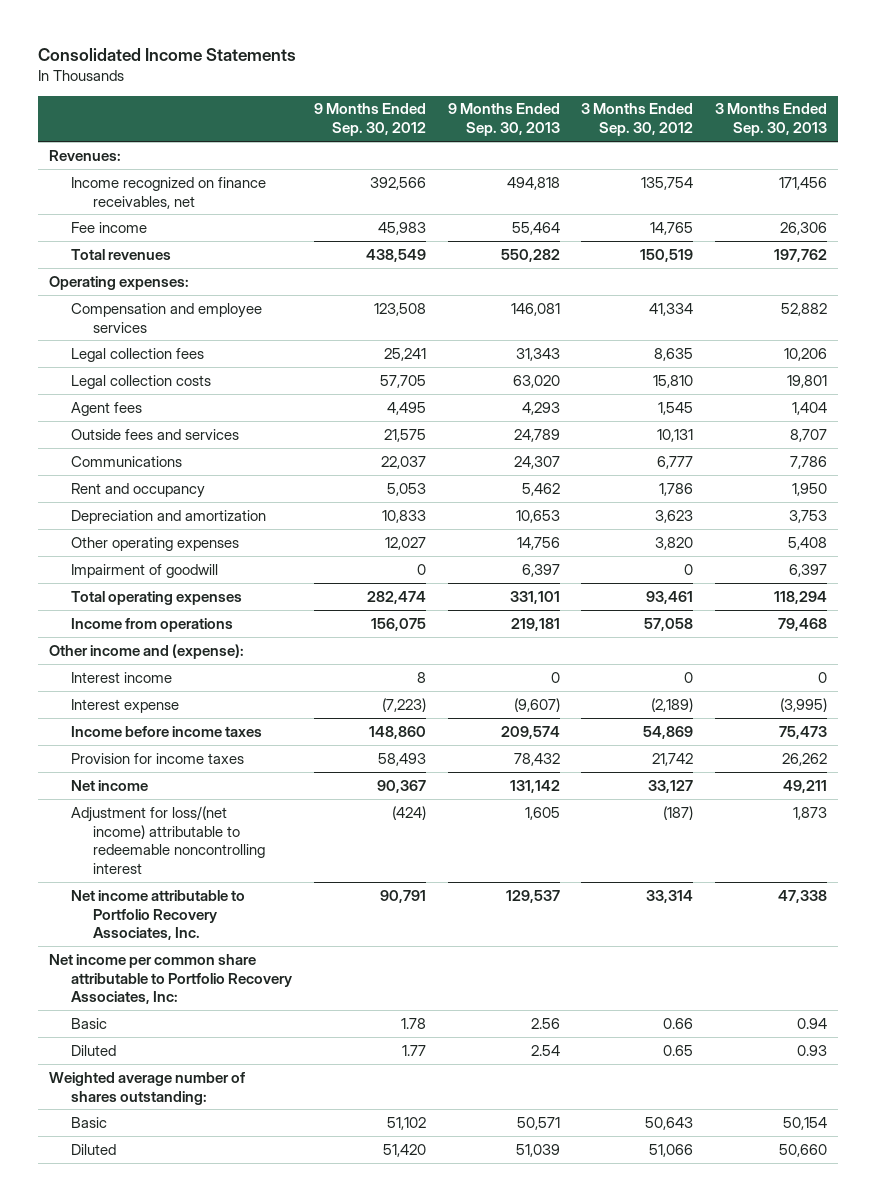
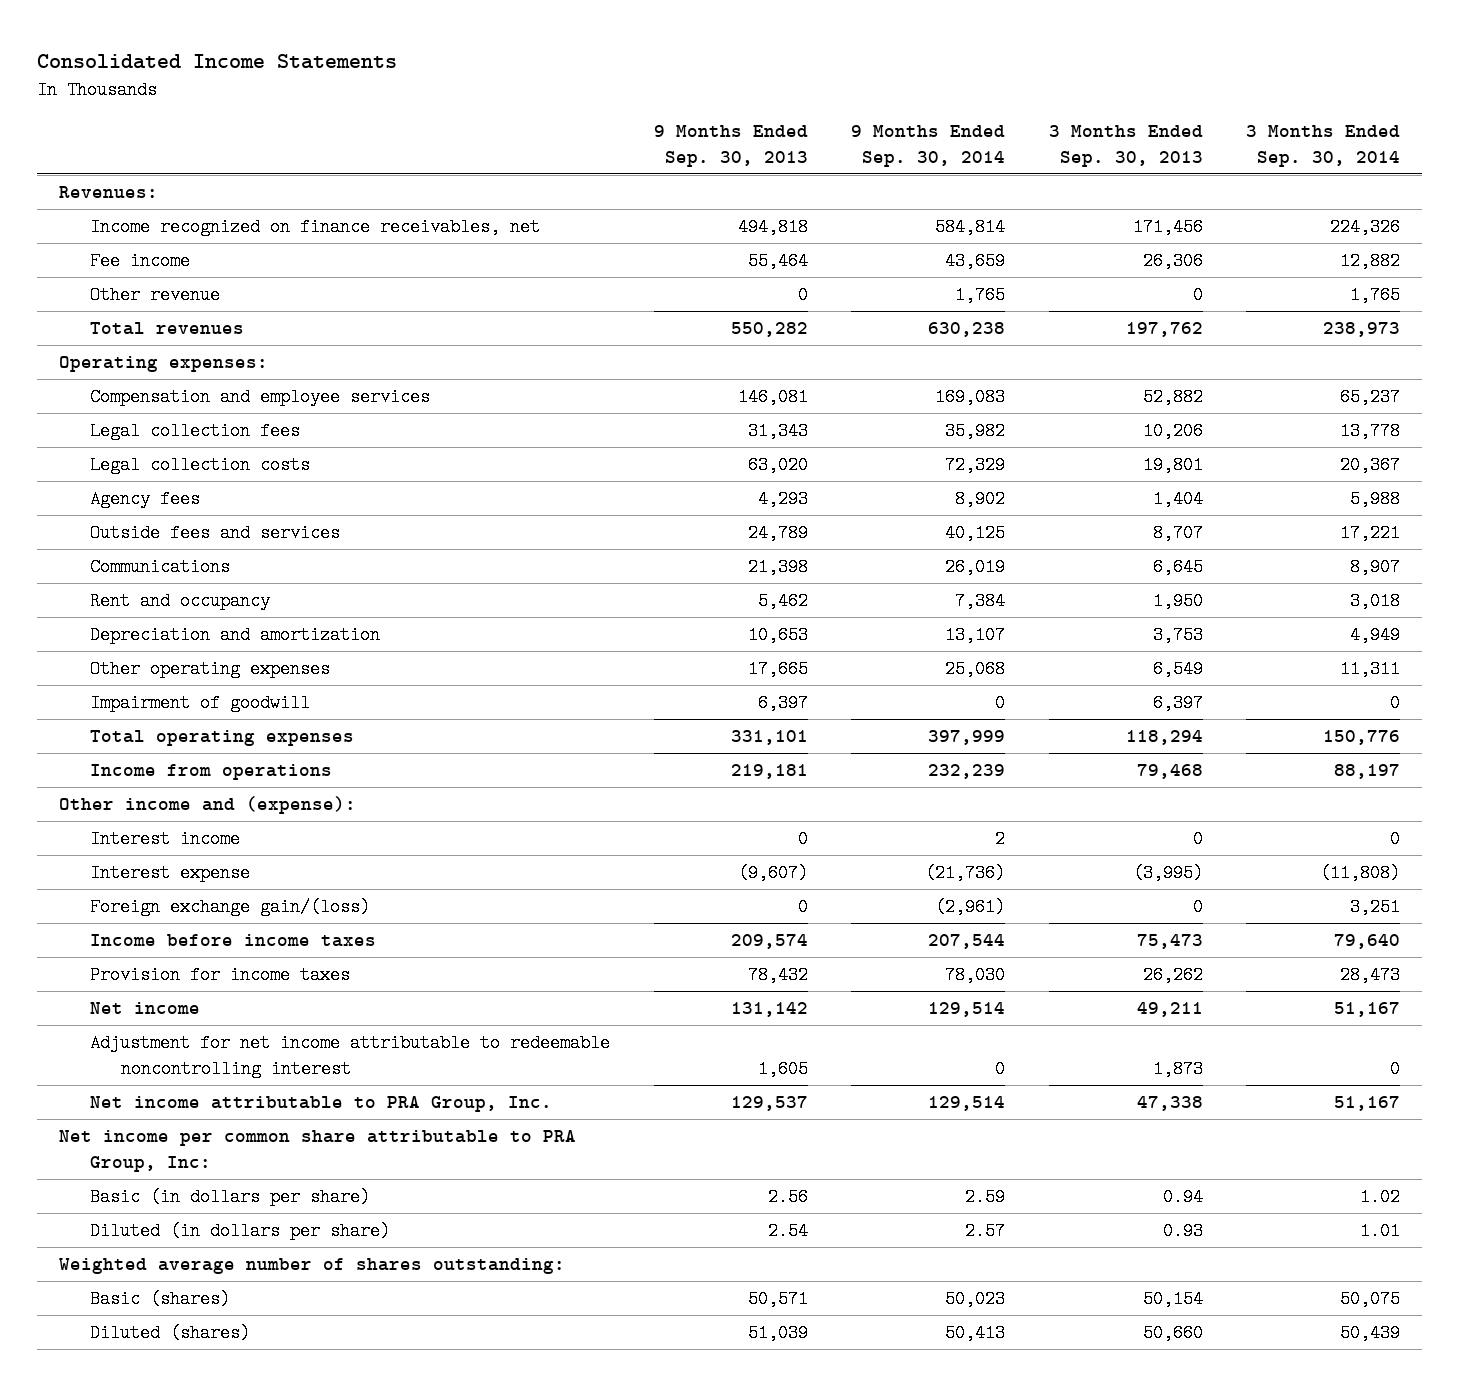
[313,103,426,137] 9 Months Ended Sep. 30, 2012 -> none
[581,103,694,137] 3 Months Ended Sep. 30, 2012 -> none
none -> [851,125,1006,167] 9 Months Ended Sep. 30, 2014
none -> [1246,125,1401,167] 3 Months Ended Sep. 30, 2014
none -> [90,286,221,305] Other revenue
[71,401,143,416] Agent fees -> [90,490,201,509] Agency fees
[513,455,560,469] 24,307 -> [747,558,808,577] 21,398
[790,455,828,469] 7,786 -> [1152,558,1203,577] 6,645
[516,536,560,550] 14,756 -> [747,660,808,679] 17,665
[788,536,828,550] 5,408 -> [1152,660,1203,679] 6,549
none -> [90,898,371,917] Foreign exchange gain/(loss)
[71,805,265,875] Adjustment for loss/(net income) attributable to redeemable noncontrolling interest -> [90,1034,611,1078] Adjustment for net income attributable to redeemable noncontrolling interest
[71,889,246,941] Net income attributable to Portfolio Recovery Associates, Inc. -> [90,1096,553,1113] Net income attributable to PRA Group, Inc.
[49,953,293,1005] Net income per common share attributable to Portfolio Recovery Associates, Inc: -> [58,1130,576,1172] Net income per common share attributable to PRA Group, Inc:
[71,1017,108,1029] Basic -> [90,1188,371,1207] Basic (in dollars per share)
[71,1044,117,1056] Diluted -> [90,1222,391,1241] Diluted (in dollars per share)
[71,1116,108,1128] Basic -> [90,1290,231,1309] Basic (shares)
[71,1143,117,1155] Diluted -> [90,1324,251,1343] Diluted (shares)

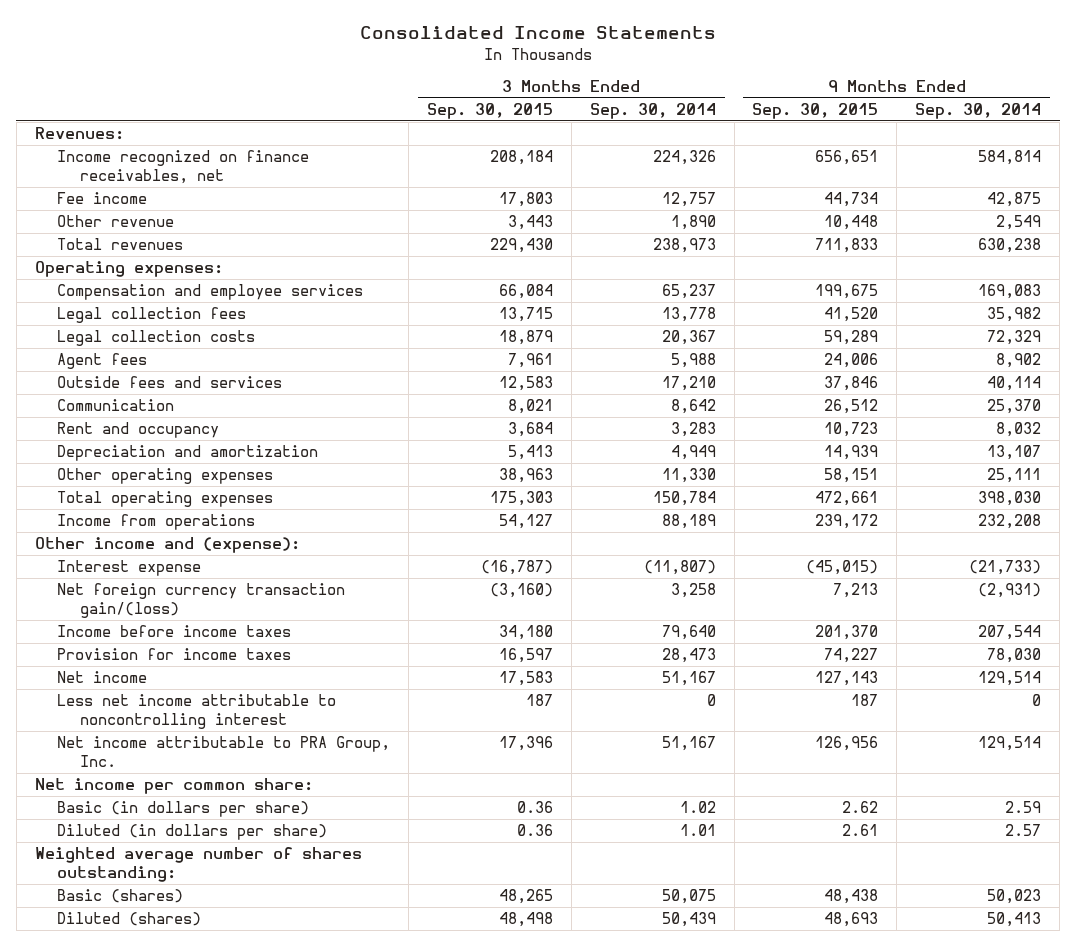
[653,125,808,167] 9 Months Ended Sep. 30, 2013 -> none
[1048,125,1203,167] 3 Months Ended Sep. 30, 2013 -> none
none -> [426,102,553,119] Sep. 30, 2015
none -> [752,102,879,119] Sep. 30, 2015
[945,252,1006,271] 43,659 -> [987,192,1042,208] 42,875
[1340,252,1401,271] 12,882 -> [661,192,716,208] 12,757
[955,286,1006,305] 1,765 -> [996,215,1042,231] 2,549
[1350,286,1401,305] 1,765 -> [670,215,716,231] 1,890
[90,490,201,509] Agency fees -> [57,353,148,370] Agent fees
[945,524,1006,543] 40,125 -> [987,376,1042,392] 40,114
[1340,524,1401,543] 17,221 -> [661,376,716,392] 17,210
[90,558,231,577] Communications -> [57,399,175,412] Communication
[945,558,1006,577] 26,019 -> [987,399,1042,415] 25,370
[1350,558,1401,577] 8,907 -> [670,399,716,415] 8,642
[955,592,1006,611] 7,384 -> [996,422,1042,438] 8,032
[1350,592,1401,611] 3,018 -> [670,422,716,438] 3,283
[90,694,311,713] Impairment of goodwill -> none
[945,660,1006,679] 25,068 -> [987,468,1042,484] 25,111
[1340,660,1401,679] 11,311 -> [661,468,716,484] 11,330
[928,730,1006,746] 397,999 -> [978,491,1042,507] 398,030
[1323,730,1401,746] 150,776 -> [652,491,716,507] 150,784
[928,764,1006,780] 232,239 -> [978,514,1042,530] 232,208
[1334,764,1401,780] 88,197 -> [661,514,716,530] 88,189
[90,830,241,849] Interest income -> none
[925,864,1006,883] (21,736) -> [969,560,1042,576] (21,733)
[1320,864,1401,883] (11,808) -> [643,560,716,576] (11,807)
[90,898,371,917] Foreign exchange gain/(loss) -> [57,583,346,619] Net foreign currency transaction gain/(loss)
[935,898,1006,917] (2,961) -> [978,583,1042,599] (2,931)
[1350,898,1401,917] 3,251 -> [670,583,716,599] 3,258
[90,1034,611,1078] Adjustment for net income attributable to redeemable noncontrolling interest -> [57,694,337,730] Less net income attributable to noncontrolling interest
[58,1130,576,1172] Net income per common share attributable to PRA Group, Inc: -> [34,778,313,795] Net income per common share:

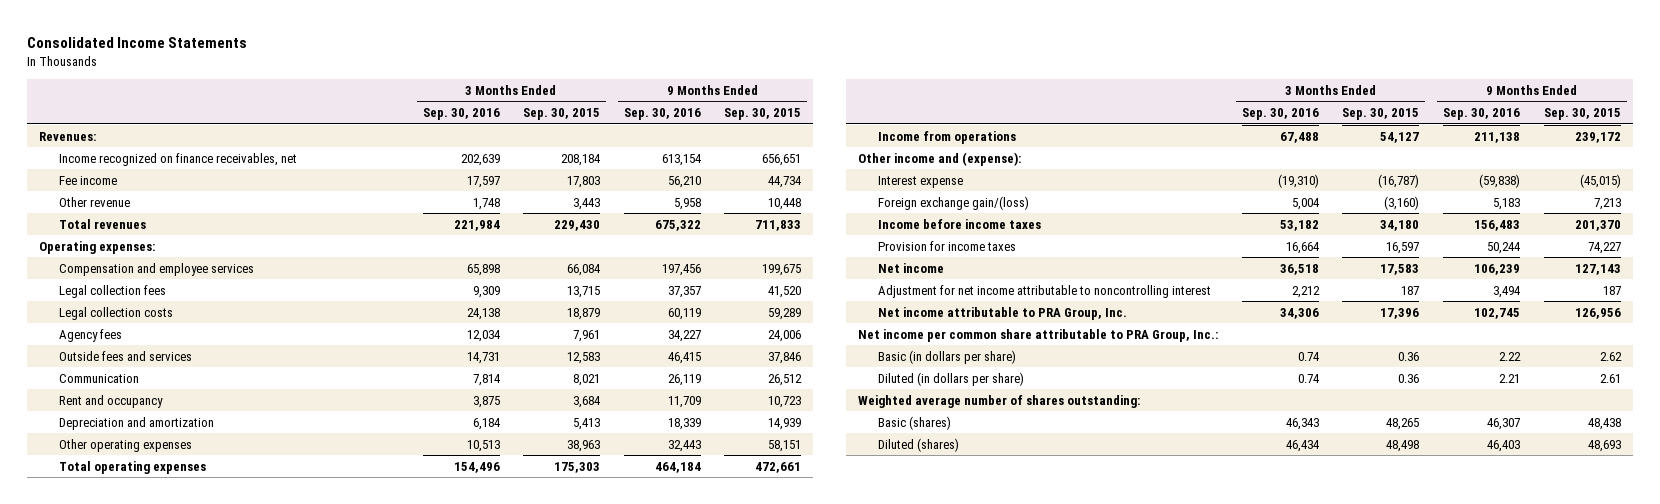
[589,102,716,119] Sep. 30, 2014 -> none
[915,102,1042,119] Sep. 30, 2014 -> none
none -> [422,108,500,121] Sep. 30, 2016
none -> [623,108,701,121] Sep. 30, 2016
[57,353,148,370] Agent fees -> [58,328,122,342] Agency fees
[57,583,346,619] Net foreign currency transaction gain/(loss) -> [878,195,1030,210] Foreign exchange gain/(loss)
[57,694,337,730] Less net income attributable to noncontrolling interest -> [878,284,1212,298] Adjustment for net income attributable to noncontrolling interest
[34,778,313,795] Net income per common share: -> [858,328,1219,342] Net income per common share attributable to PRA Group, Inc.:

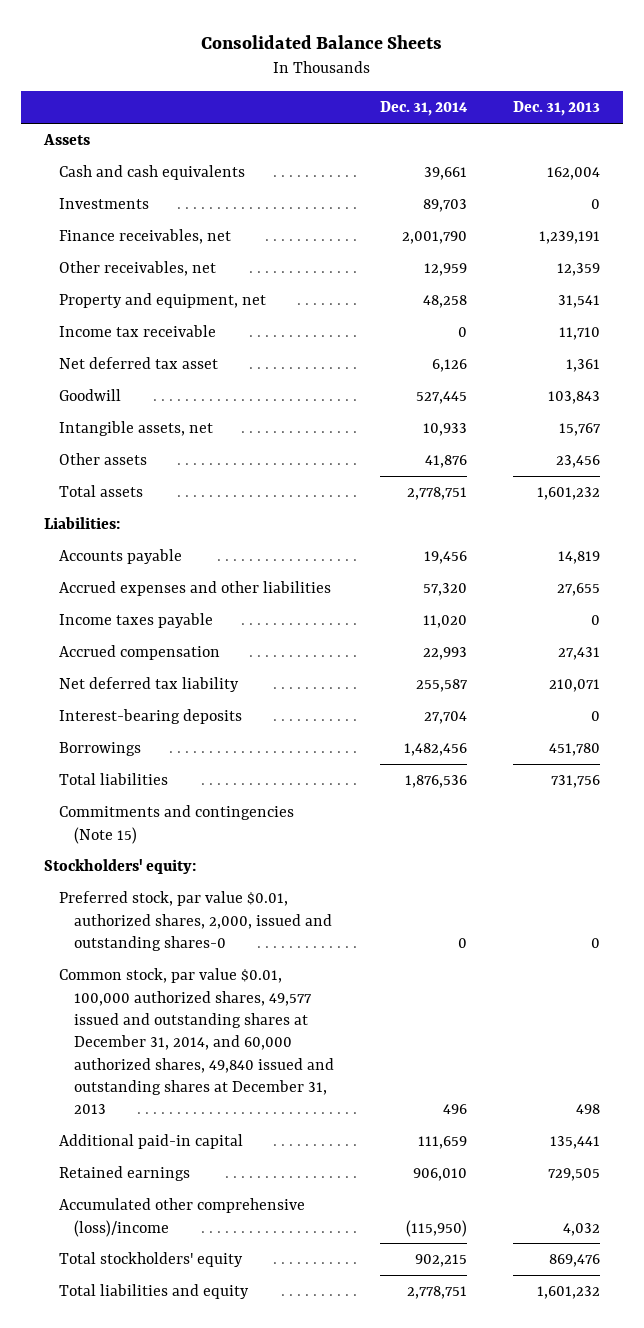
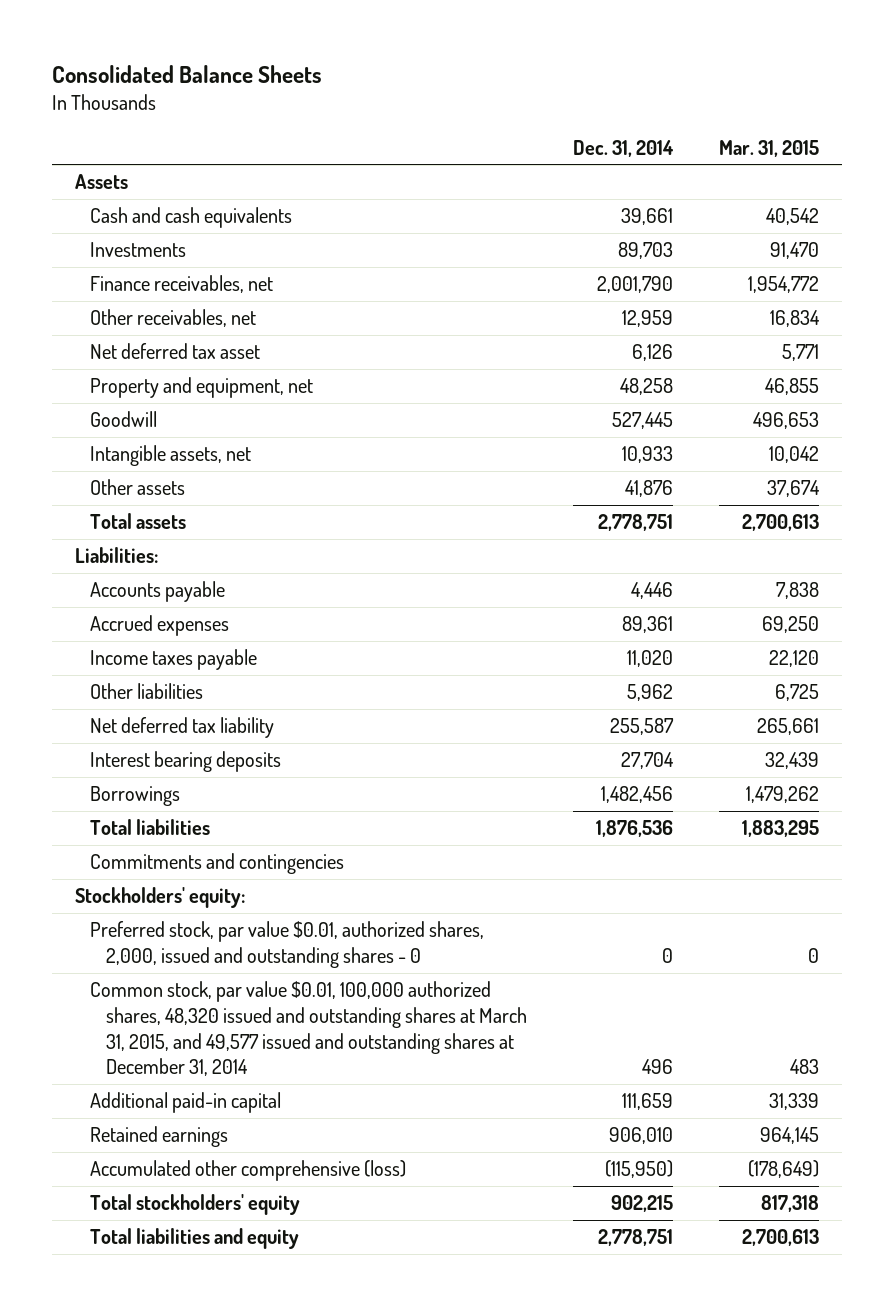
[512,101,600,117] Dec. 31, 2013 -> none
none -> [719,139,820,157] Mar. 31, 2015
[59,325,217,338] Income tax receivable -> none
[59,293,267,309] Property and equipment, net -> [90,377,314,399] Property and equipment, net
[423,551,467,565] 19,456 -> [630,582,673,600] 4,446
[59,581,332,597] Accrued expenses and other liabilities -> [90,615,230,637] Accrued expenses
[422,583,467,597] 57,320 -> [621,616,673,634] 89,361
[59,645,221,661] Accrued compensation -> none
none -> [90,683,204,700] Other liabilities
[59,709,243,725] Interest-bearing deposits -> [90,751,282,773] Interest bearing deposits
[59,805,295,844] Commitments and contingencies (Note 15) -> [90,853,345,875] Commitments and contingencies
[59,891,332,951] Preferred stock, par value $0.01, authorized shares, 2,000, issued and outstanding shares-0 -> [90,921,485,968] Preferred stock, par value $0.01, authorized shares, 2,000, issued and outstanding shares - 0
[59,968,334,1115] Common stock, par value $0.01, 100,000 authorized shares, 49,577 issued and outstanding shares at December 31, 2014, and 60,000 authorized shares, 49,840 issued and outstanding shares at December 31, 2013 -> [90,981,527,1077] Common stock, par value $0.01, 100,000 authorized shares, 48,320 issued and outstanding shares at March 31, 2015, and 49,577 issued and outstanding shares at December 31, 2014
[59,1198,306,1237] Accumulated other comprehensive (loss)/income -> [90,1160,407,1182] Accumulated other comprehensive (loss)

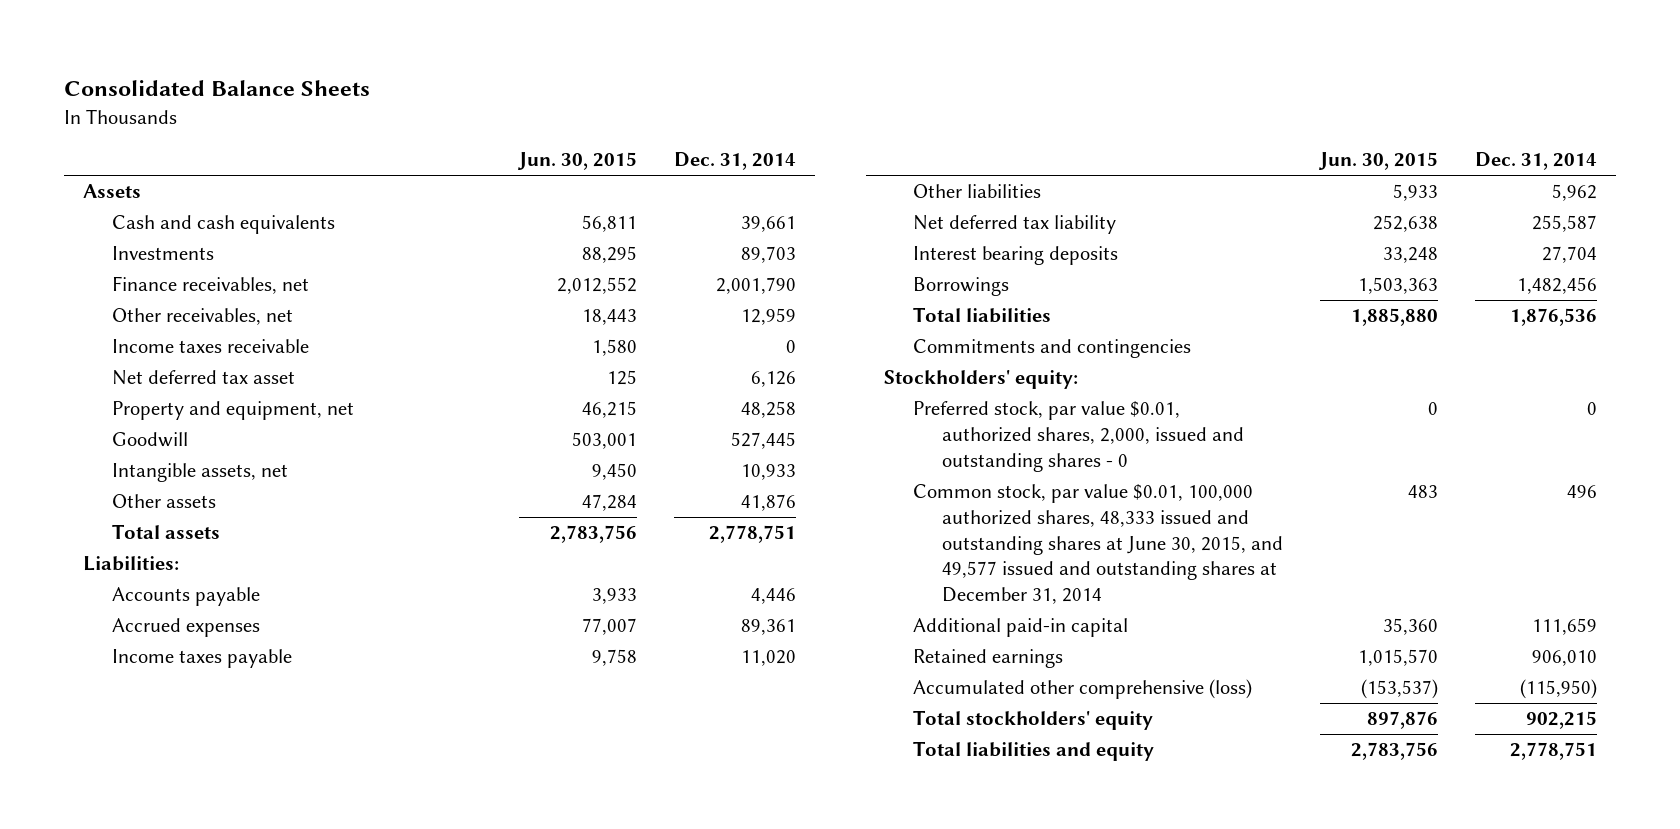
[719,139,820,157] Mar. 31, 2015 -> none
none -> [516,152,637,171] Jun. 30, 2015
none -> [111,339,309,354] Income taxes receivable
[90,981,527,1077] Common stock, par value $0.01, 100,000 authorized shares, 48,320 issued and outstanding shares at March 31, 2015, and 49,577 issued and outstanding shares at December 31, 2014 -> [913,484,1283,605] Common stock, par value $0.01, 100,000 authorized shares, 48,333 issued and outstanding shares at June 30, 2015, and 49,577 issued and outstanding shares at December 31, 2014

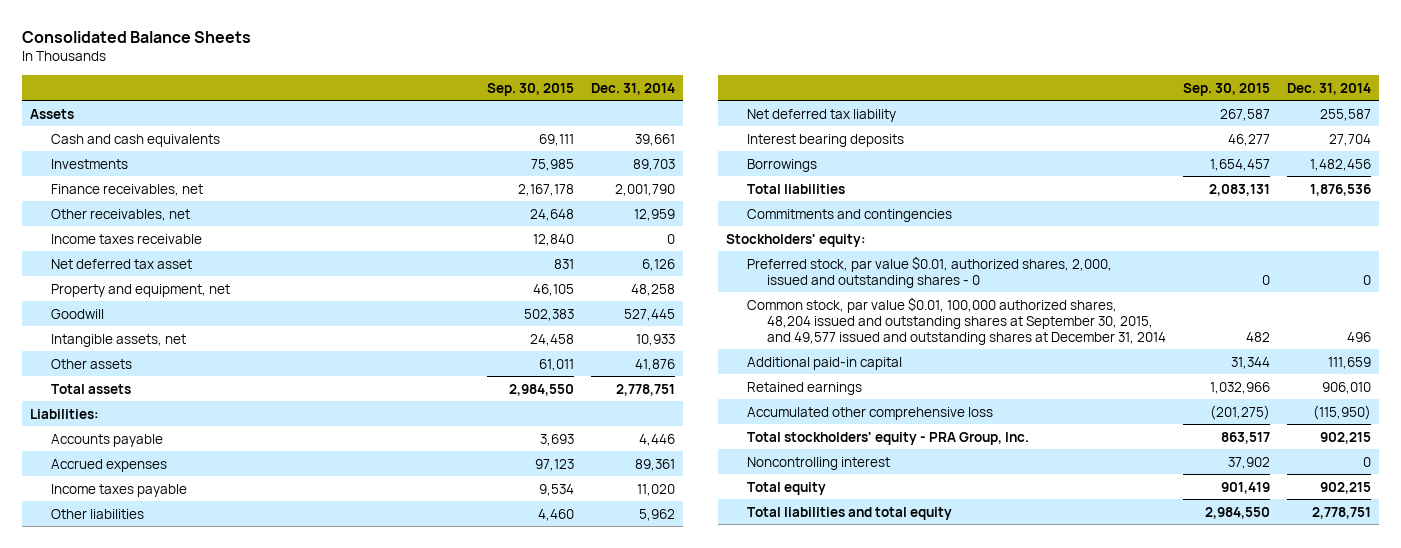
[516,152,637,171] Jun. 30, 2015 -> none
none -> [487,82,575,96] Sep. 30, 2015
[913,484,1283,605] Common stock, par value $0.01, 100,000 authorized shares, 48,333 issued and outstanding shares at June 30, 2015, and 49,577 issued and outstanding shares at December 31, 2014 -> [746,296,1167,345] Common stock, par value $0.01, 100,000 authorized shares, 48,204 issued and outstanding shares at September 30, 2015, and 49,577 issued and outstanding shares at December 31, 2014
[913,679,1253,700] Accumulated other comprehensive (loss) -> [746,406,993,420] Accumulated other comprehensive loss
[913,710,1154,731] Total stockholders' equity -> [746,431,1029,445] Total stockholders' equity - PRA Group, Inc.
none -> [746,456,890,470] Noncontrolling interest
none -> [746,481,826,495] Total equity
[913,741,1155,762] Total liabilities and equity -> [746,506,952,520] Total liabilities and total equity

